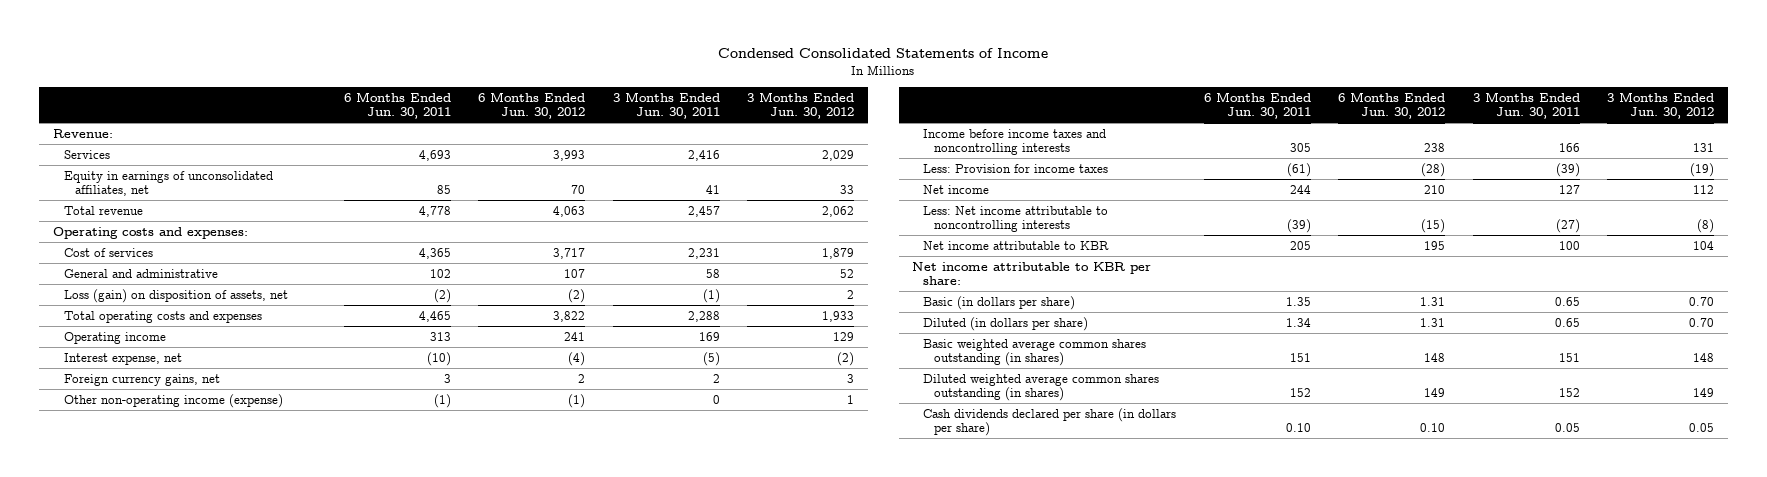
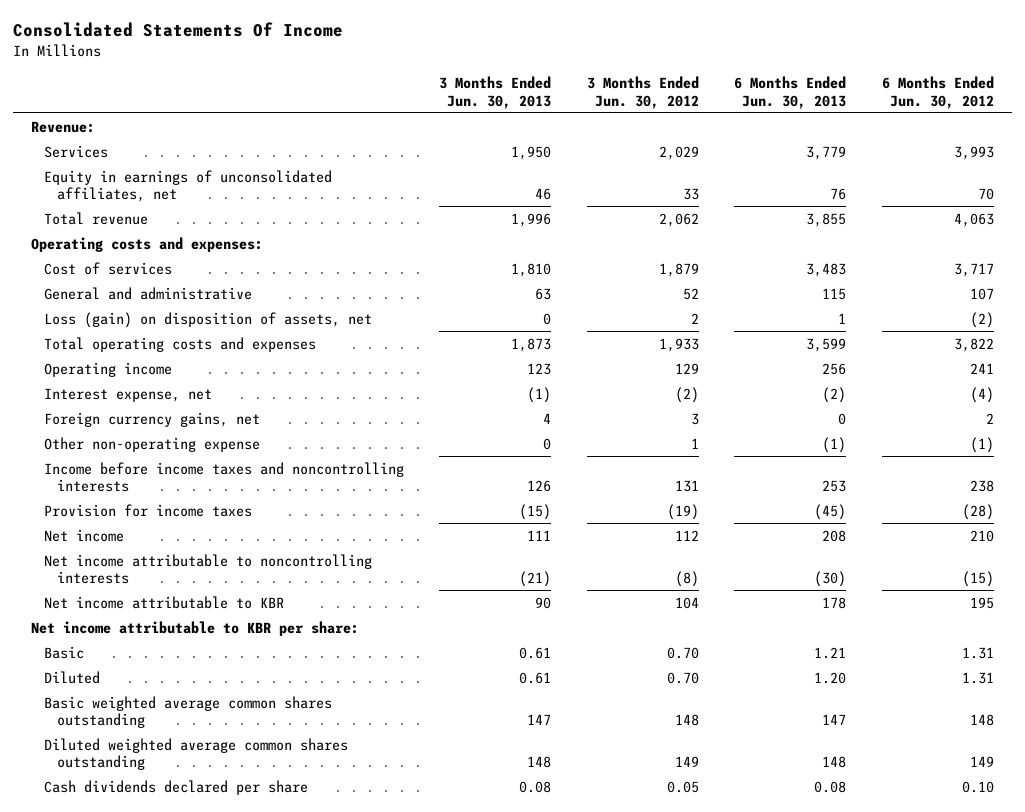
[718,48,1049,59] Condensed Consolidated Statements of Income -> [13,21,344,37] Consolidated Statements Of Income
[344,91,452,120] 6 Months Ended Jun. 30, 2011 -> none
[612,91,720,120] 3 Months Ended Jun. 30, 2011 -> none
none -> [439,75,552,109] 3 Months Ended Jun. 30, 2013
none -> [734,75,847,109] 6 Months Ended Jun. 30, 2013
[63,393,283,408] Other non-operating income (expense) -> [43,436,260,452] Other non-operating expense
[923,163,1109,173] Less: Provision for income taxes -> [43,503,252,517] Provision for income taxes
[923,205,1109,233] Less: Net income attributable to noncontrolling interests -> [43,553,372,585] Net income attributable to noncontrolling interests
[923,295,1076,310] Basic (in dollars per share) -> [43,645,84,659] Basic
[923,316,1089,331] Diluted (in dollars per share) -> [43,670,100,684] Diluted
[923,338,1147,367] Basic weighted average common shares outstanding (in shares) -> [43,695,332,729] Basic weighted average common shares outstanding
[923,373,1160,402] Diluted weighted average common shares outstanding (in shares) -> [43,737,348,771] Diluted weighted average common shares outstanding
[923,407,1177,437] Cash dividends declared per share (in dollars per share) -> [43,779,308,795] Cash dividends declared per share

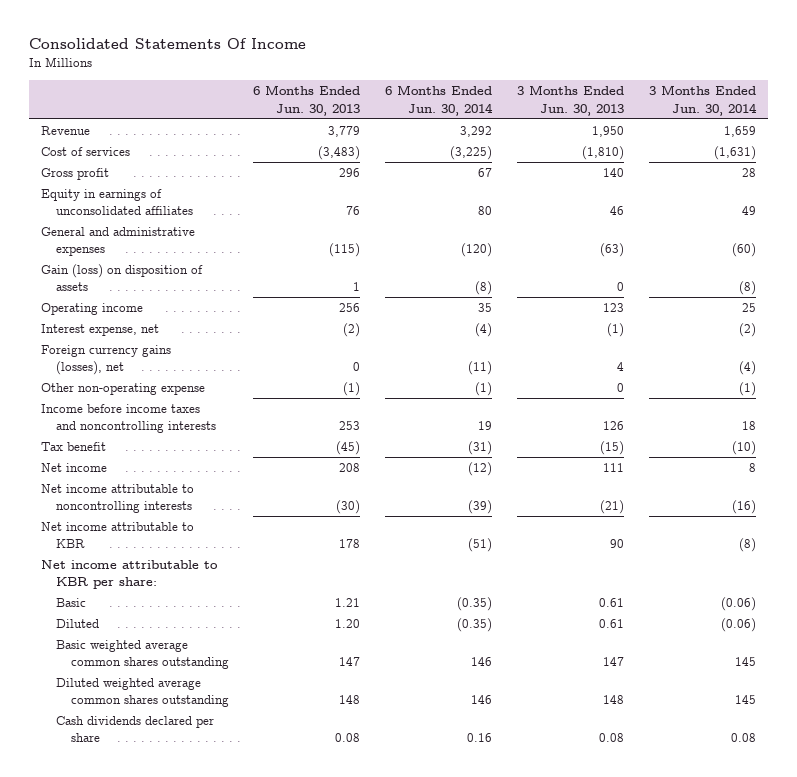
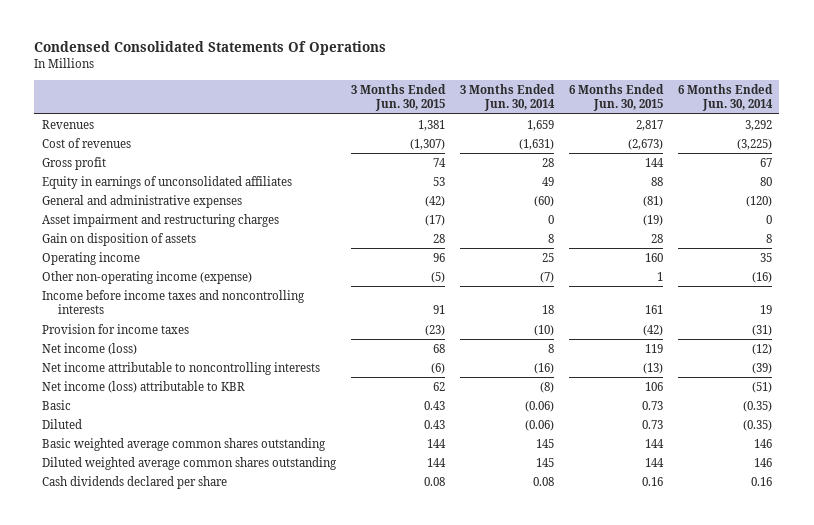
[28,38,306,50] Consolidated Statements Of Income -> [34,41,387,56] Condensed Consolidated Statements Of Operations
[253,85,361,116] 6 Months Ended Jun. 30, 2013 -> none
[517,85,625,116] 3 Months Ended Jun. 30, 2013 -> none
none -> [350,83,446,112] 3 Months Ended Jun. 30, 2015
none -> [568,83,664,112] 6 Months Ended Jun. 30, 2015
[41,126,91,136] Revenue -> [41,119,94,129] Revenues
[41,147,131,157] Cost of services -> [41,137,131,148] Cost of revenues
none -> [41,213,279,227] Asset impairment and restructuring charges
[41,264,204,292] Gain (loss) on disposition of assets -> [41,232,196,246] Gain on disposition of assets
[475,281,493,296] (8) -> [765,233,772,243] 8
[739,281,757,296] (8) -> [547,233,554,243] 8
[41,324,160,337] Interest expense, net -> none
[41,345,172,376] Foreign currency gains (losses), net -> none
[41,383,206,396] Other non-operating expense -> [41,270,252,284] Other non-operating income (expense)
[475,382,493,397] (1) -> [751,271,772,283] (16)
[739,382,757,397] (1) -> [539,271,554,283] (7)
[41,442,107,452] Tax benefit -> [41,323,189,334] Provision for income taxes
[41,463,108,473] Net income -> [41,342,137,355] Net income (loss)
[41,560,219,590] Net income attributable to KBR per share: -> none
[41,522,195,549] Net income attributable to KBR -> [41,380,245,393] Net income (loss) attributable to KBR

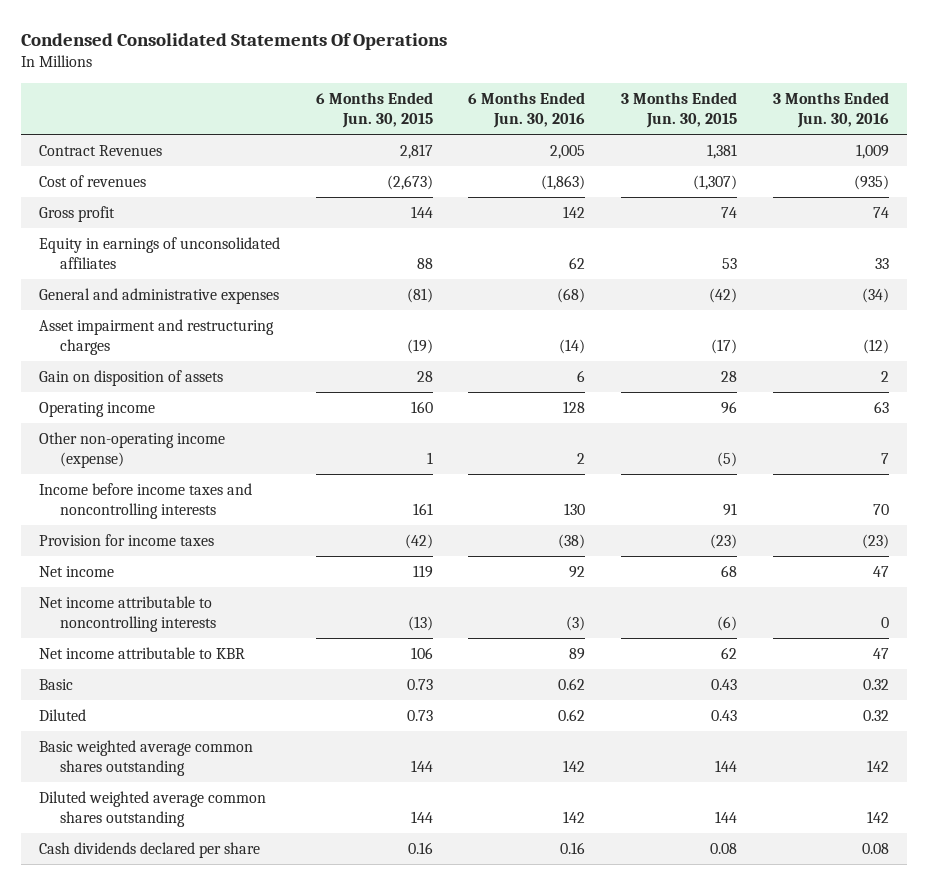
[459,83,555,112] 3 Months Ended Jun. 30, 2014 -> none
[677,83,773,112] 6 Months Ended Jun. 30, 2014 -> none
none -> [468,92,586,128] 6 Months Ended Jun. 30, 2016
none -> [773,92,890,128] 3 Months Ended Jun. 30, 2016
[41,119,94,129] Revenues -> [38,145,162,157] Contract Revenues
[41,342,137,355] Net income (loss) -> [38,566,114,578] Net income
[41,380,245,393] Net income (loss) attributable to KBR -> [38,647,245,660] Net income attributable to KBR

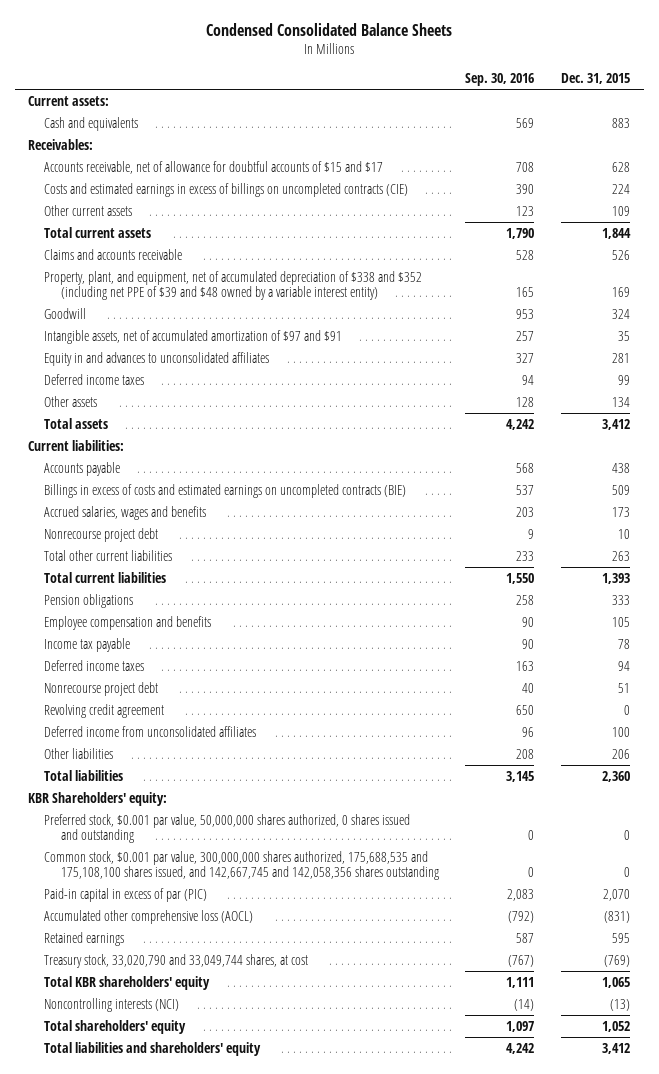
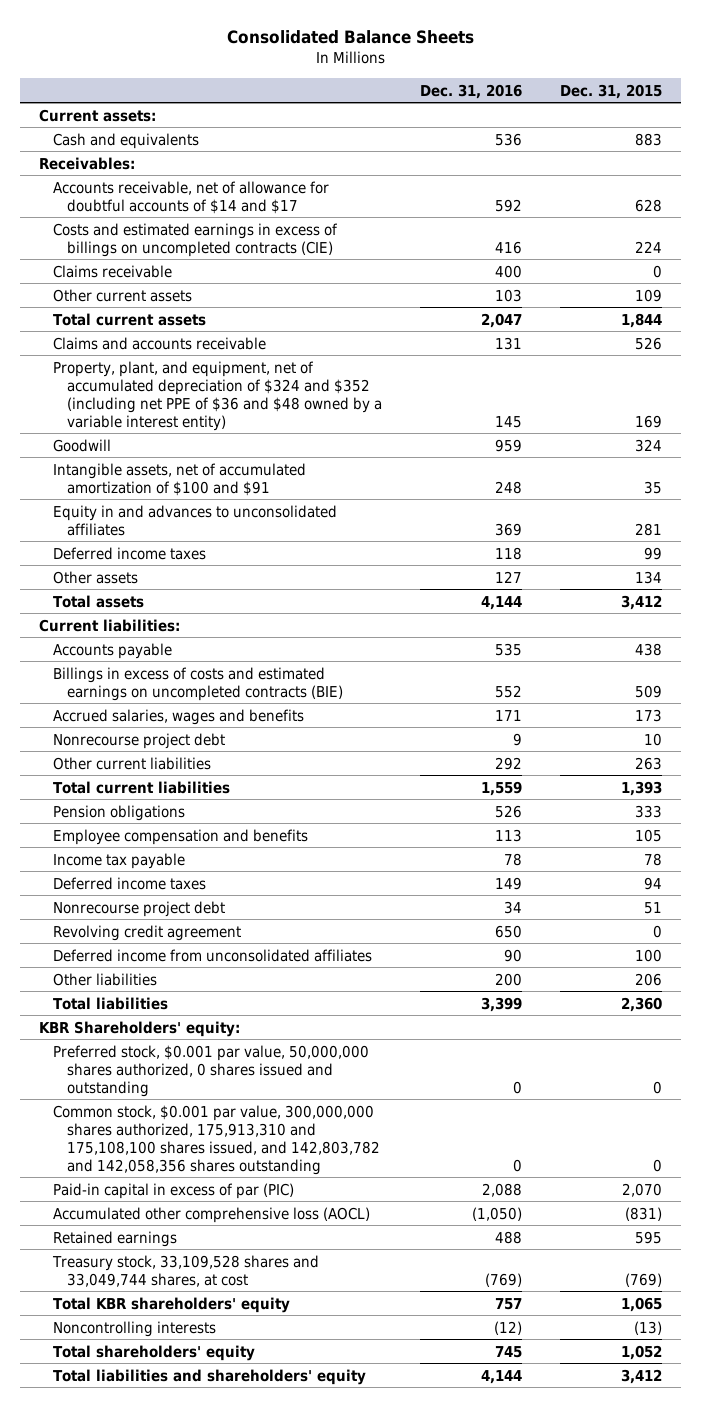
[206,22,453,36] Condensed Consolidated Balance Sheets -> [226,30,474,45] Consolidated Balance Sheets
[465,73,535,87] Sep. 30, 2016 -> none
none -> [419,83,522,99] Dec. 31, 2016
[44,160,384,174] Accounts receivable, net of allowance for doubtful accounts of $15 and $17 -> [52,180,329,214] Accounts receivable, net of allowance for doubtful accounts of $14 and $17
none -> [52,264,172,278] Claims receivable
[44,270,423,301] Property, plant, and equipment, net of accumulated depreciation of $338 and $352 (including net PPE of $39 and $48 owned by a variable interest entity) -> [52,360,382,431] Property, plant, and equipment, net of accumulated depreciation of $324 and $352 (including net PPE of $36 and $48 owned by a variable interest entity)
[44,329,343,344] Intangible assets, net of accumulated amortization of $97 and $91 -> [52,462,306,496] Intangible assets, net of accumulated amortization of $100 and $91
[44,549,173,561] Total other current liabilities -> [52,756,211,770] Other current liabilities
[44,850,439,881] Common stock, $0.001 par value, 300,000,000 shares authorized, 175,688,535 and 175,108,100 shares issued, and 142,667,745 and 142,058,356 shares outstanding -> [52,1104,380,1175] Common stock, $0.001 par value, 300,000,000 shares authorized, 175,913,310 and 175,108,100 shares issued, and 142,803,782 and 142,058,356 shares outstanding
[44,953,309,968] Treasury stock, 33,020,790 and 33,049,744 shares, at cost -> [51,1254,319,1287] Treasury stock, 33,109,528 shares and 33,049,744 shares, at cost
[44,997,180,1012] Noncontrolling interests (NCI) -> [52,1320,216,1337] Noncontrolling interests

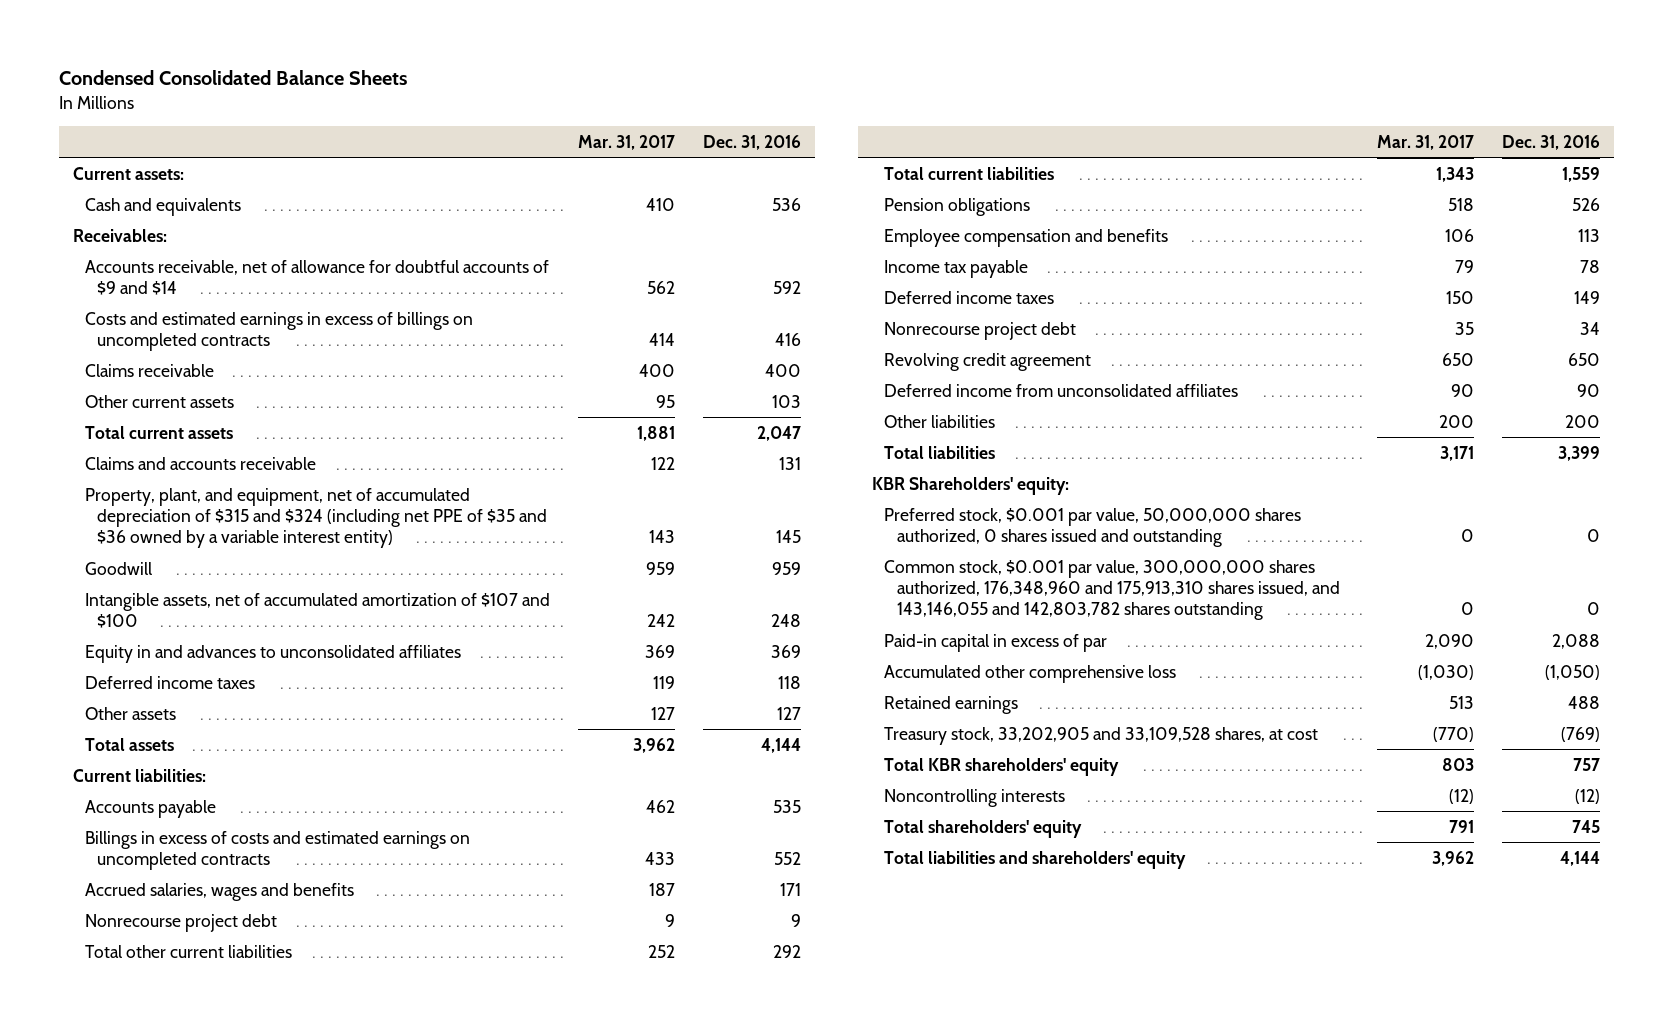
[226,30,474,45] Consolidated Balance Sheets -> [58,70,407,86] Condensed Consolidated Balance Sheets
[559,83,662,99] Dec. 31, 2015 -> none
none -> [577,134,675,150] Mar. 31, 2017
[52,180,329,214] Accounts receivable, net of allowance for doubtful accounts of $14 and $17 -> [84,259,549,295] Accounts receivable, net of allowance for doubtful accounts of $9 and $14
[52,222,338,257] Costs and estimated earnings in excess of billings on uncompleted contracts (CIE) -> [84,311,473,351] Costs and estimated earnings in excess of billings on uncompleted contracts
[52,360,382,431] Property, plant, and equipment, net of accumulated depreciation of $324 and $352 (including net PPE of $36 and $48 owned by a variable interest entity) -> [84,487,548,549] Property, plant, and equipment, net of accumulated depreciation of $315 and $324 (including net PPE of $35 and $36 owned by a variable interest entity)
[52,462,306,496] Intangible assets, net of accumulated amortization of $100 and $91 -> [84,592,550,628] Intangible assets, net of accumulated amortization of $107 and $100
[52,666,343,701] Billings in excess of costs and estimated earnings on uncompleted contracts (BIE) -> [84,830,470,870] Billings in excess of costs and estimated earnings on uncompleted contracts
[52,756,211,770] Other current liabilities -> [84,944,292,958] Total other current liabilities
[52,1104,380,1175] Common stock, $0.001 par value, 300,000,000 shares authorized, 175,913,310 and 175,108,100 shares issued, and 142,803,782 and 142,058,356 shares outstanding -> [884,559,1340,621] Common stock, $0.001 par value, 300,000,000 shares authorized, 176,348,960 and 175,913,310 shares issued, and 143,146,055 and 142,803,782 shares outstanding
[52,1182,294,1199] Paid-in capital in excess of par (PIC) -> [884,633,1108,652] Paid-in capital in excess of par
[52,1206,370,1223] Accumulated other comprehensive loss (AOCL) -> [884,664,1177,683] Accumulated other comprehensive loss
[51,1254,319,1287] Treasury stock, 33,109,528 shares and 33,049,744 shares, at cost -> [884,726,1319,745] Treasury stock, 33,202,905 and 33,109,528 shares, at cost

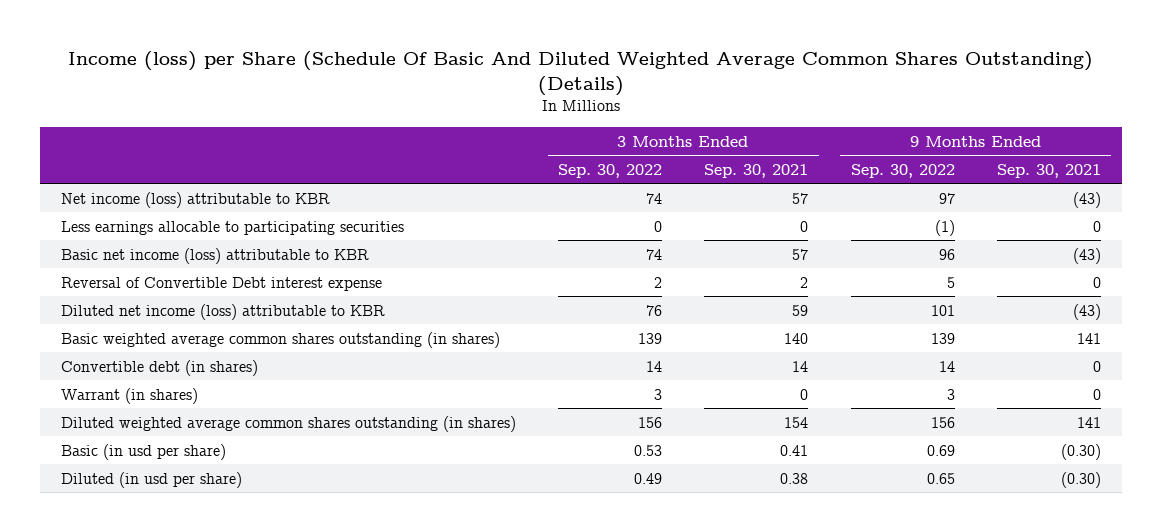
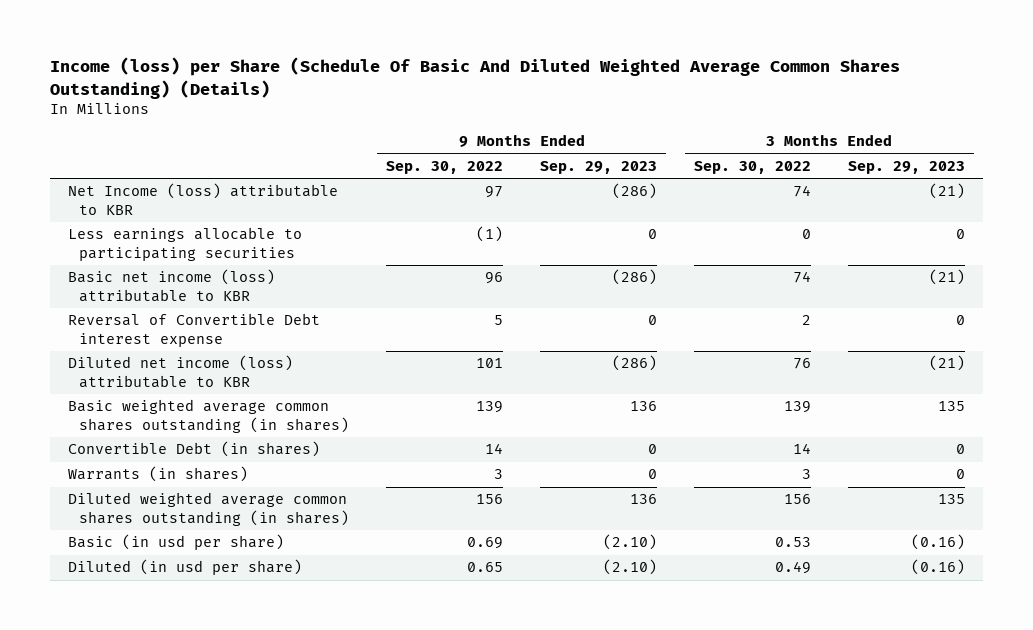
[704,163,809,178] Sep. 30, 2021 -> none
[996,163,1101,178] Sep. 30, 2021 -> none
none -> [540,160,658,174] Sep. 29, 2023
none -> [847,160,965,174] Sep. 29, 2023
[60,191,330,208] Net income (loss) attributable to KBR -> [68,183,339,215] Net Income (loss) attributable to KBR
[60,359,258,376] Convertible debt (in shares) -> [68,441,321,458] Convertible Debt (in shares)
[60,387,198,404] Warrant (in shares) -> [68,466,249,483] Warrants (in shares)

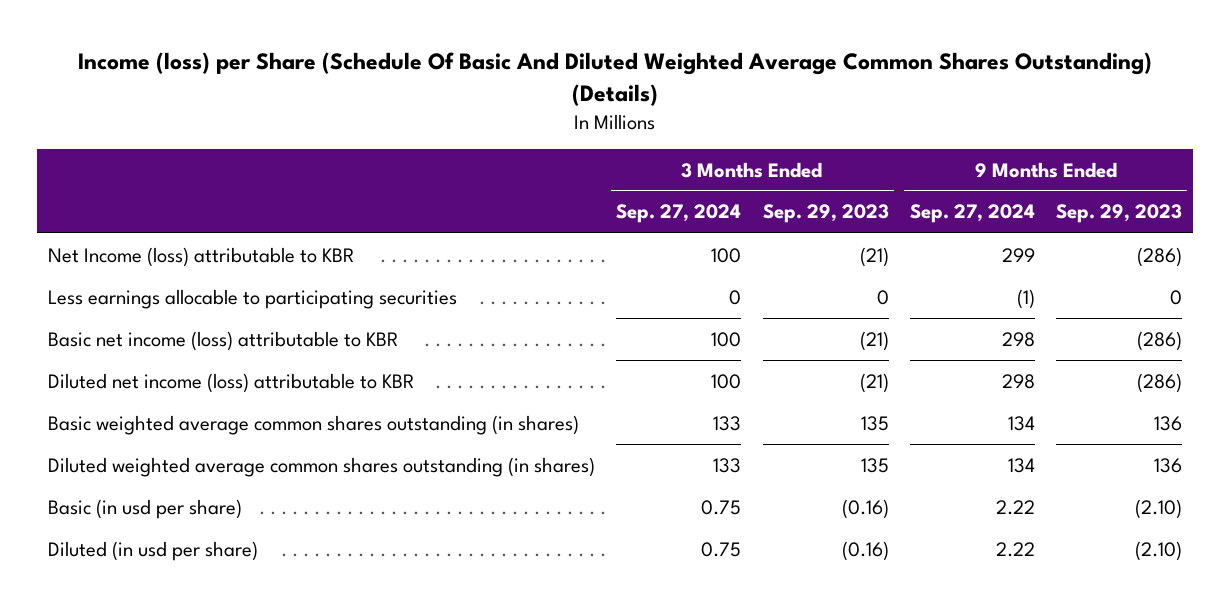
[386,160,504,174] Sep. 30, 2022 -> none
[693,160,811,174] Sep. 30, 2022 -> none
none -> [616,204,742,224] Sep. 27, 2024
none -> [909,204,1035,224] Sep. 27, 2024
[68,313,321,347] Reversal of Convertible Debt interest expense -> none
[68,441,321,458] Convertible Debt (in shares) -> none
[68,466,249,483] Warrants (in shares) -> none

